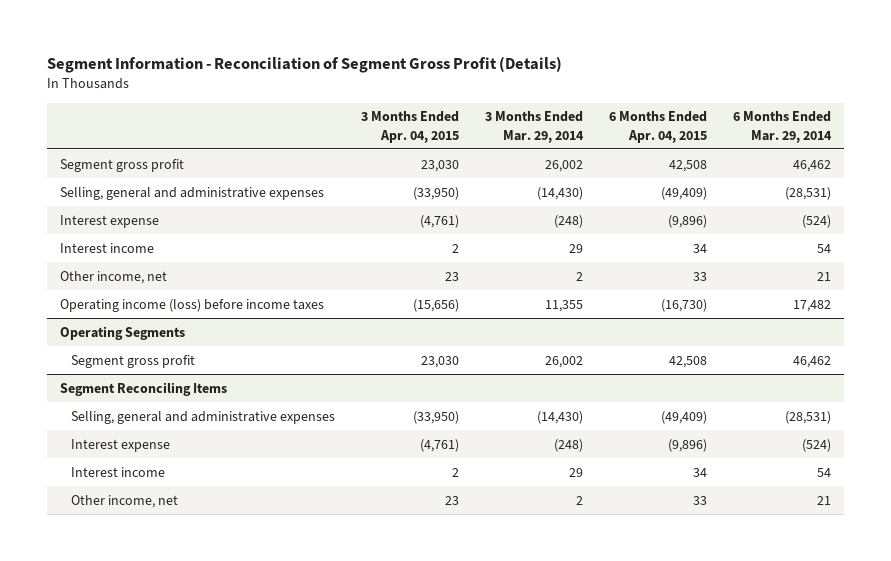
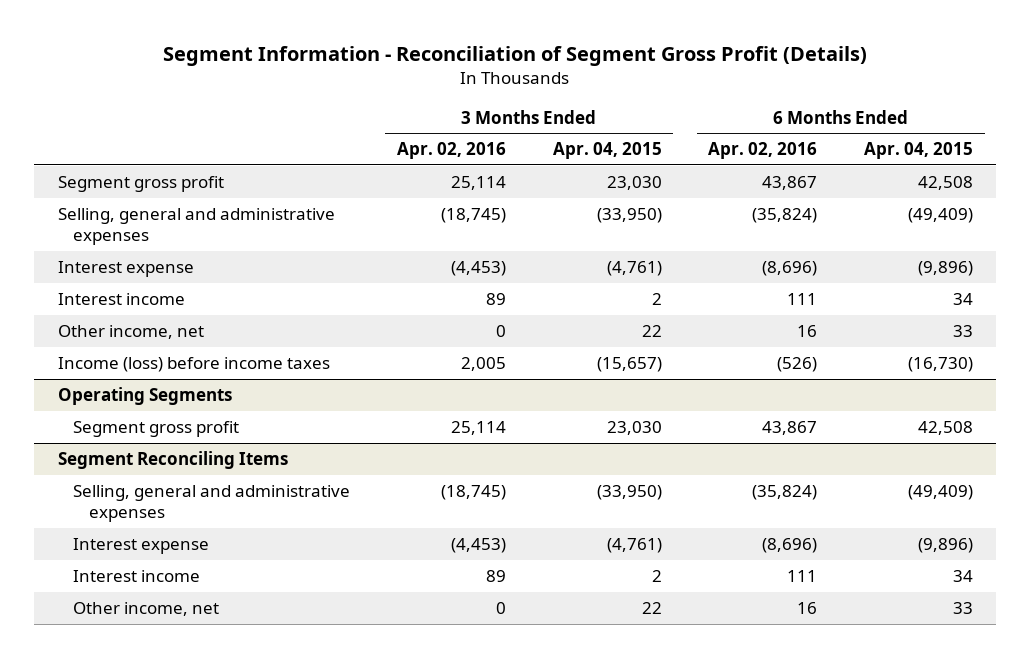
[484,111,584,143] 3 Months Ended Mar. 29, 2014 -> none
[732,111,832,143] 6 Months Ended Mar. 29, 2014 -> none
none -> [397,142,507,160] Apr. 02, 2016
none -> [708,142,818,160] Apr. 02, 2016
[444,271,459,281] 23 -> [641,324,662,337] 22
[60,298,325,312] Operating income (loss) before income taxes -> [57,356,330,372] Income (loss) before income taxes
[412,298,459,312] (15,656) -> [596,356,662,372] (15,657)
[444,495,459,505] 23 -> [641,601,662,614] 22

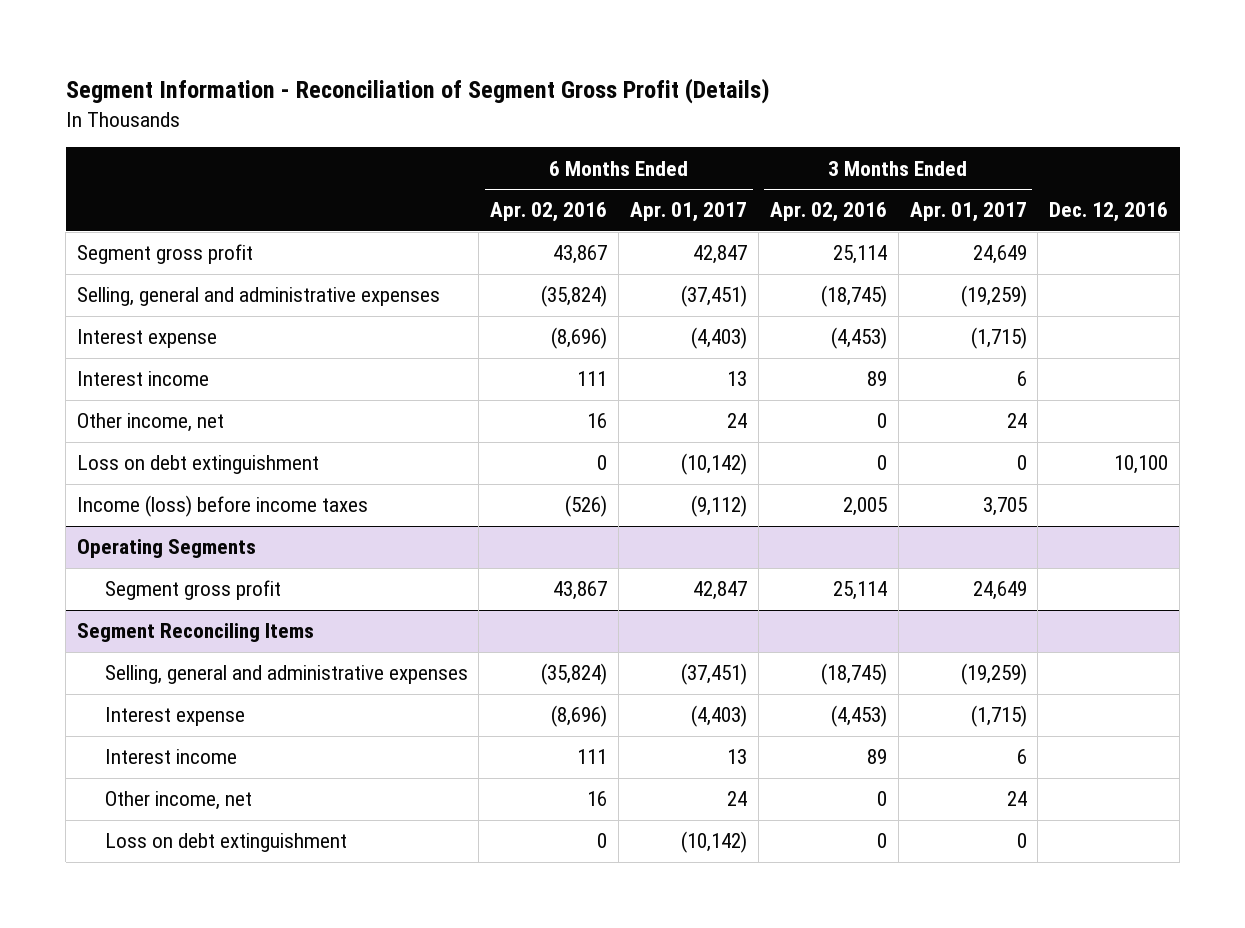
[552,142,662,160] Apr. 04, 2015 -> none
[864,142,974,160] Apr. 04, 2015 -> none
none -> [630,202,748,223] Apr. 01, 2017
none -> [909,202,1027,223] Apr. 01, 2017
none -> [1049,202,1169,223] Dec. 12, 2016
none -> [77,455,320,475] Loss on debt extinguishment
none -> [104,833,347,853] Loss on debt extinguishment

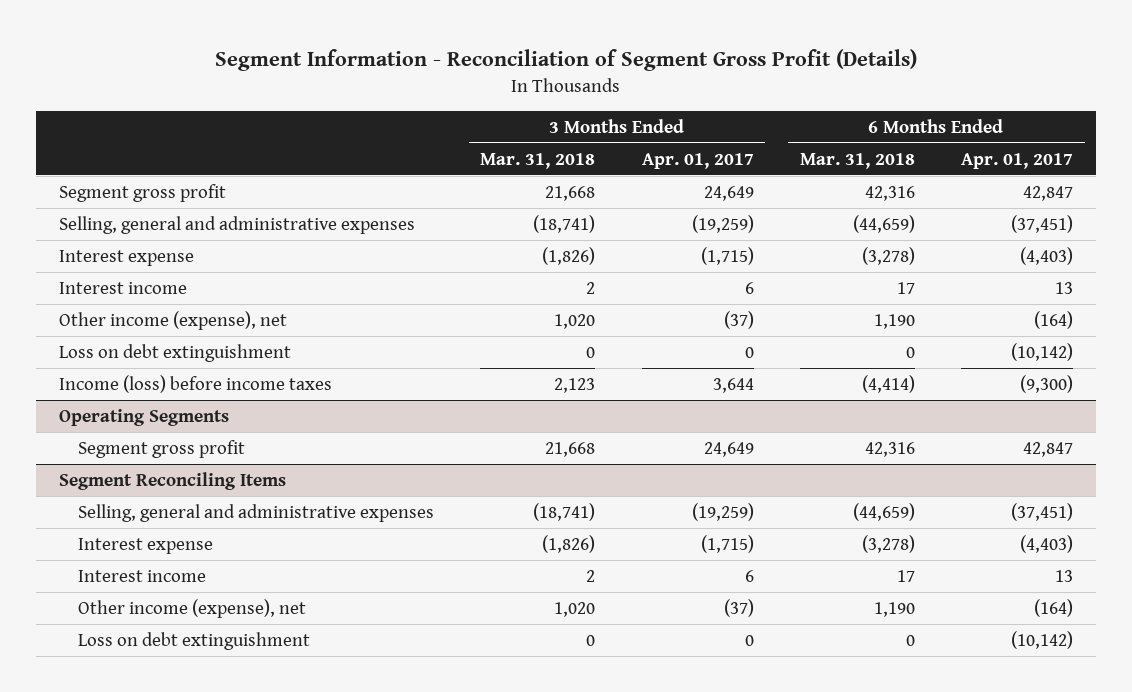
[490,202,608,223] Apr. 02, 2016 -> none
[769,202,887,223] Apr. 02, 2016 -> none
[1049,202,1169,223] Dec. 12, 2016 -> none
none -> [480,152,596,169] Mar. 31, 2018
none -> [799,152,915,169] Mar. 31, 2018
[77,413,225,433] Other income, net -> [59,310,288,330] Other income (expense), net
[727,413,748,429] 24 -> [1034,310,1074,329] (164)
[1006,413,1027,429] 24 -> [723,310,754,329] (37)
[691,495,748,518] (9,112) -> [1020,374,1074,393] (9,300)
[982,497,1027,517] 3,705 -> [712,377,754,393] 3,644
[104,791,252,811] Other income, net -> [77,598,306,618] Other income (expense), net
[727,791,748,807] 24 -> [1034,598,1074,617] (164)
[1006,791,1027,807] 24 -> [723,598,754,617] (37)

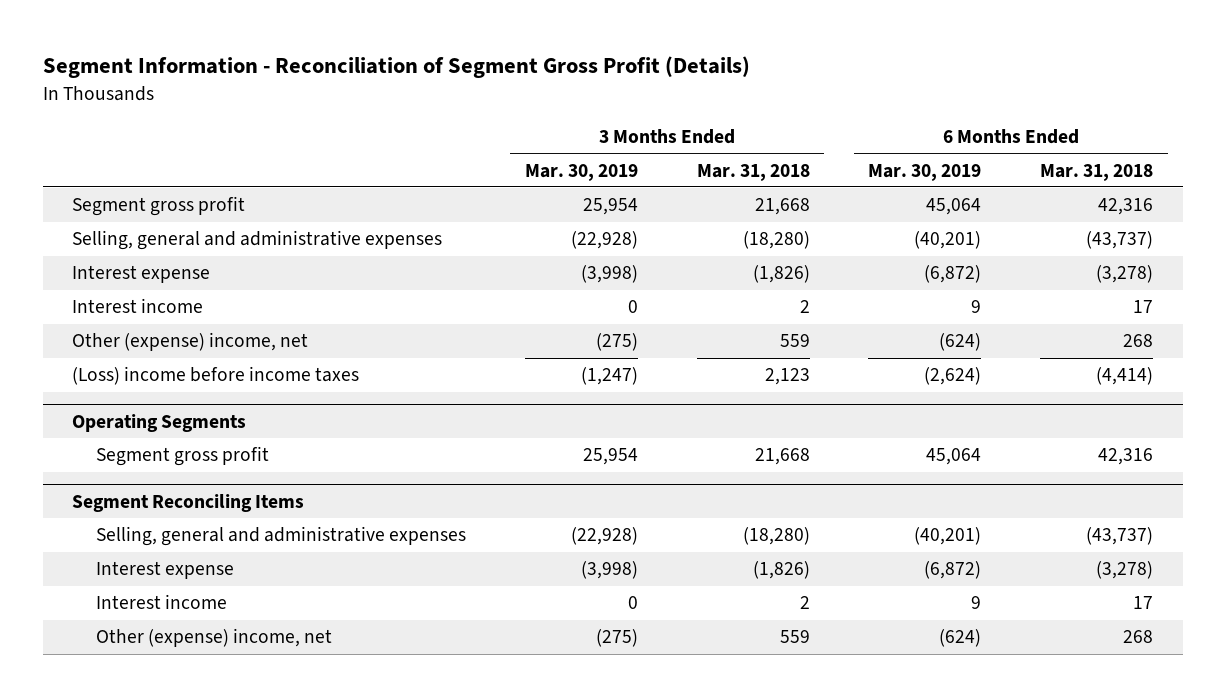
[641,152,754,169] Apr. 01, 2017 -> none
[961,152,1074,169] Apr. 01, 2017 -> none
none -> [524,163,638,181] Mar. 30, 2019
none -> [868,163,982,181] Mar. 30, 2019
[533,214,596,233] (18,741) -> [742,231,810,250] (18,280)
[852,214,915,233] (44,659) -> [1086,231,1154,250] (43,737)
[59,343,292,362] Loss on debt extinguishment -> none
[59,310,288,330] Other income (expense), net -> [72,332,309,352] Other (expense) income, net
[554,313,596,329] 1,020 -> [779,334,810,348] 559
[873,313,915,329] 1,190 -> [1123,334,1154,348] 268
[59,374,333,393] Income (loss) before income taxes -> [72,366,360,386] (Loss) income before income taxes
[533,502,596,521] (18,741) -> [742,527,810,546] (18,280)
[852,502,915,521] (44,659) -> [1086,527,1154,546] (43,737)
[77,631,310,650] Loss on debt extinguishment -> none
[77,598,306,618] Other income (expense), net -> [95,628,332,648] Other (expense) income, net
[554,601,596,617] 1,020 -> [779,630,810,644] 559
[873,601,915,617] 1,190 -> [1123,630,1154,644] 268

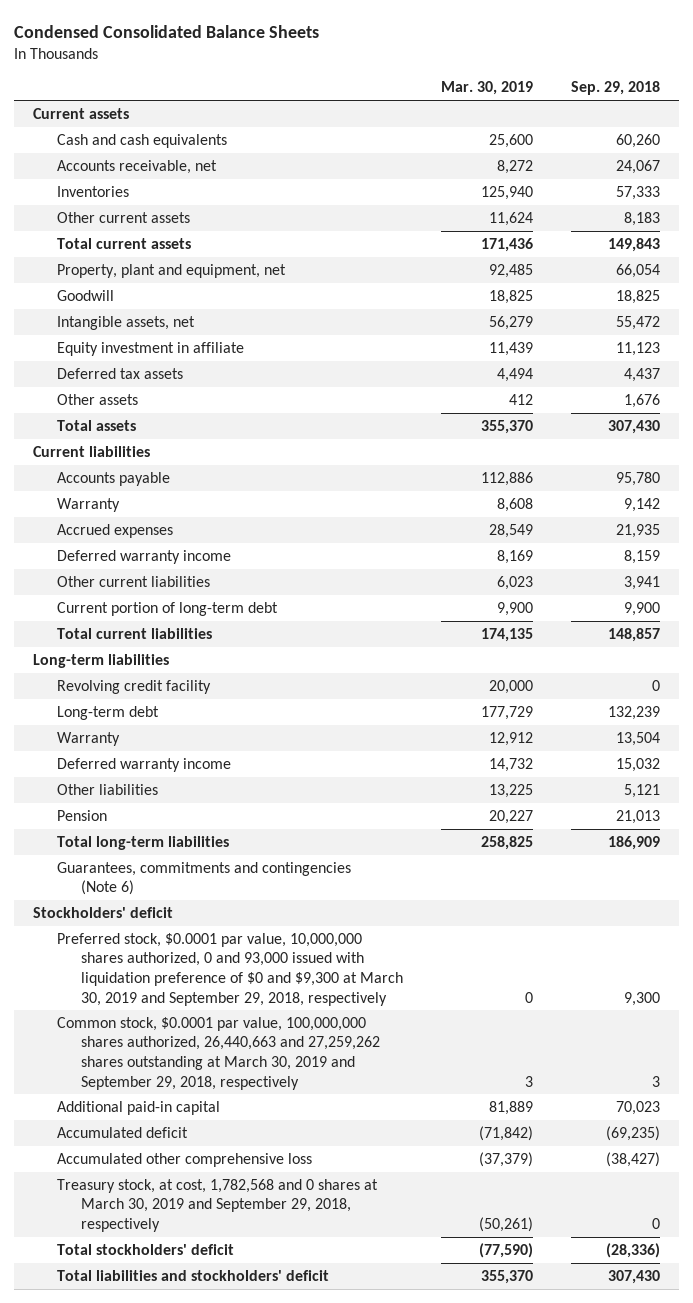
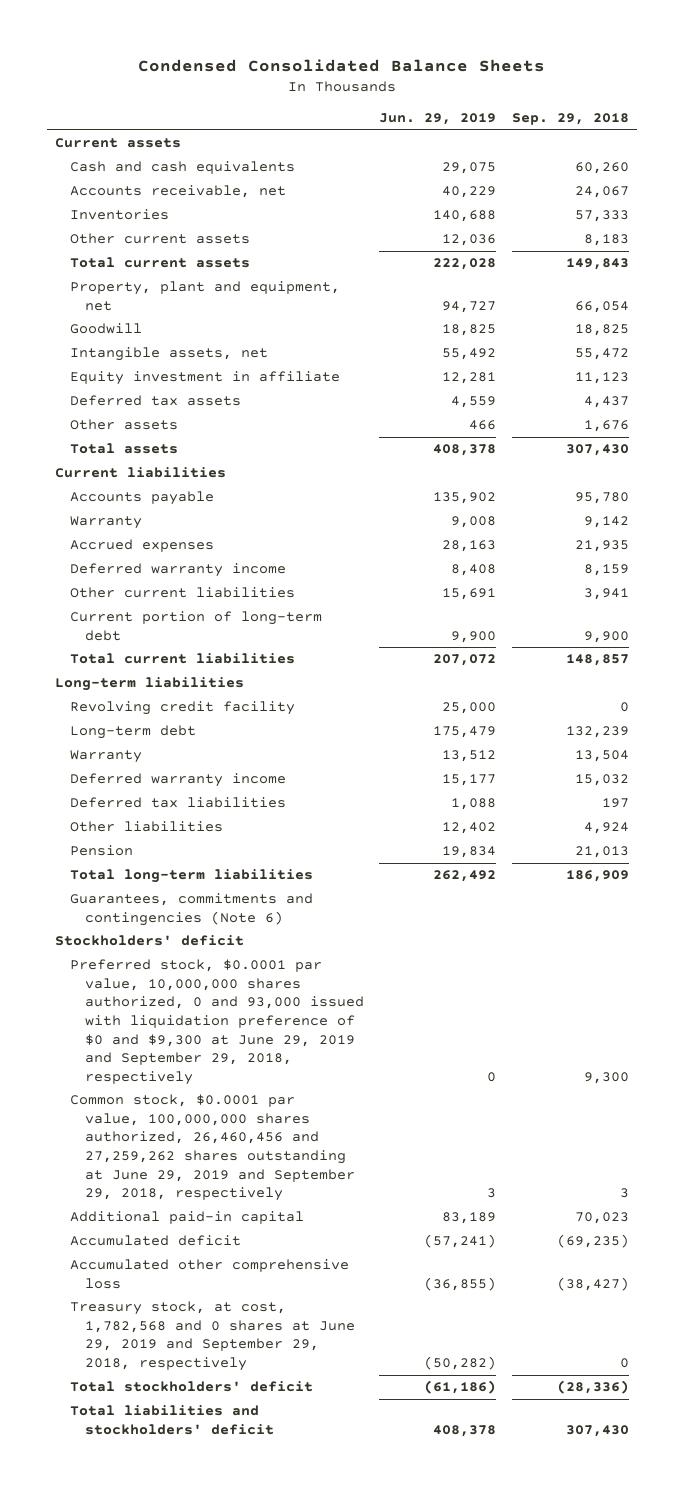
[440,81,533,96] Mar. 30, 2019 -> none
none -> [379,113,497,126] Jun. 29, 2019
none -> [69,797,286,809] Deferred tax liabilities
[623,783,660,798] 5,121 -> [584,822,630,835] 4,924
[57,932,403,1006] Preferred stock, $0.0001 par value, 10,000,000 shares authorized, 0 and 93,000 issued with liquidation preference of $0 and $9,300 at March 30, 2019 and September 29, 2018, respectively -> [69,959,364,1085] Preferred stock, $0.0001 par value, 10,000,000 shares authorized, 0 and 93,000 issued with liquidation preference of $0 and $9,300 at June 29, 2019 and September 29, 2018, respectively
[57,1016,380,1090] Common stock, $0.0001 par value, 100,000,000 shares authorized, 26,440,663 and 27,259,262 shares outstanding at March 30, 2019 and September 29, 2018, respectively -> [69,1094,355,1202] Common stock, $0.0001 par value, 100,000,000 shares authorized, 26,460,456 and 27,259,262 shares outstanding at June 29, 2019 and September 29, 2018, respectively
[57,1178,379,1232] Treasury stock, at cost, 1,782,568 and 0 shares at March 30, 2019 and September 29, 2018, respectively -> [69,1301,355,1372] Treasury stock, at cost, 1,782,568 and 0 shares at June 29, 2019 and September 29, 2018, respectively

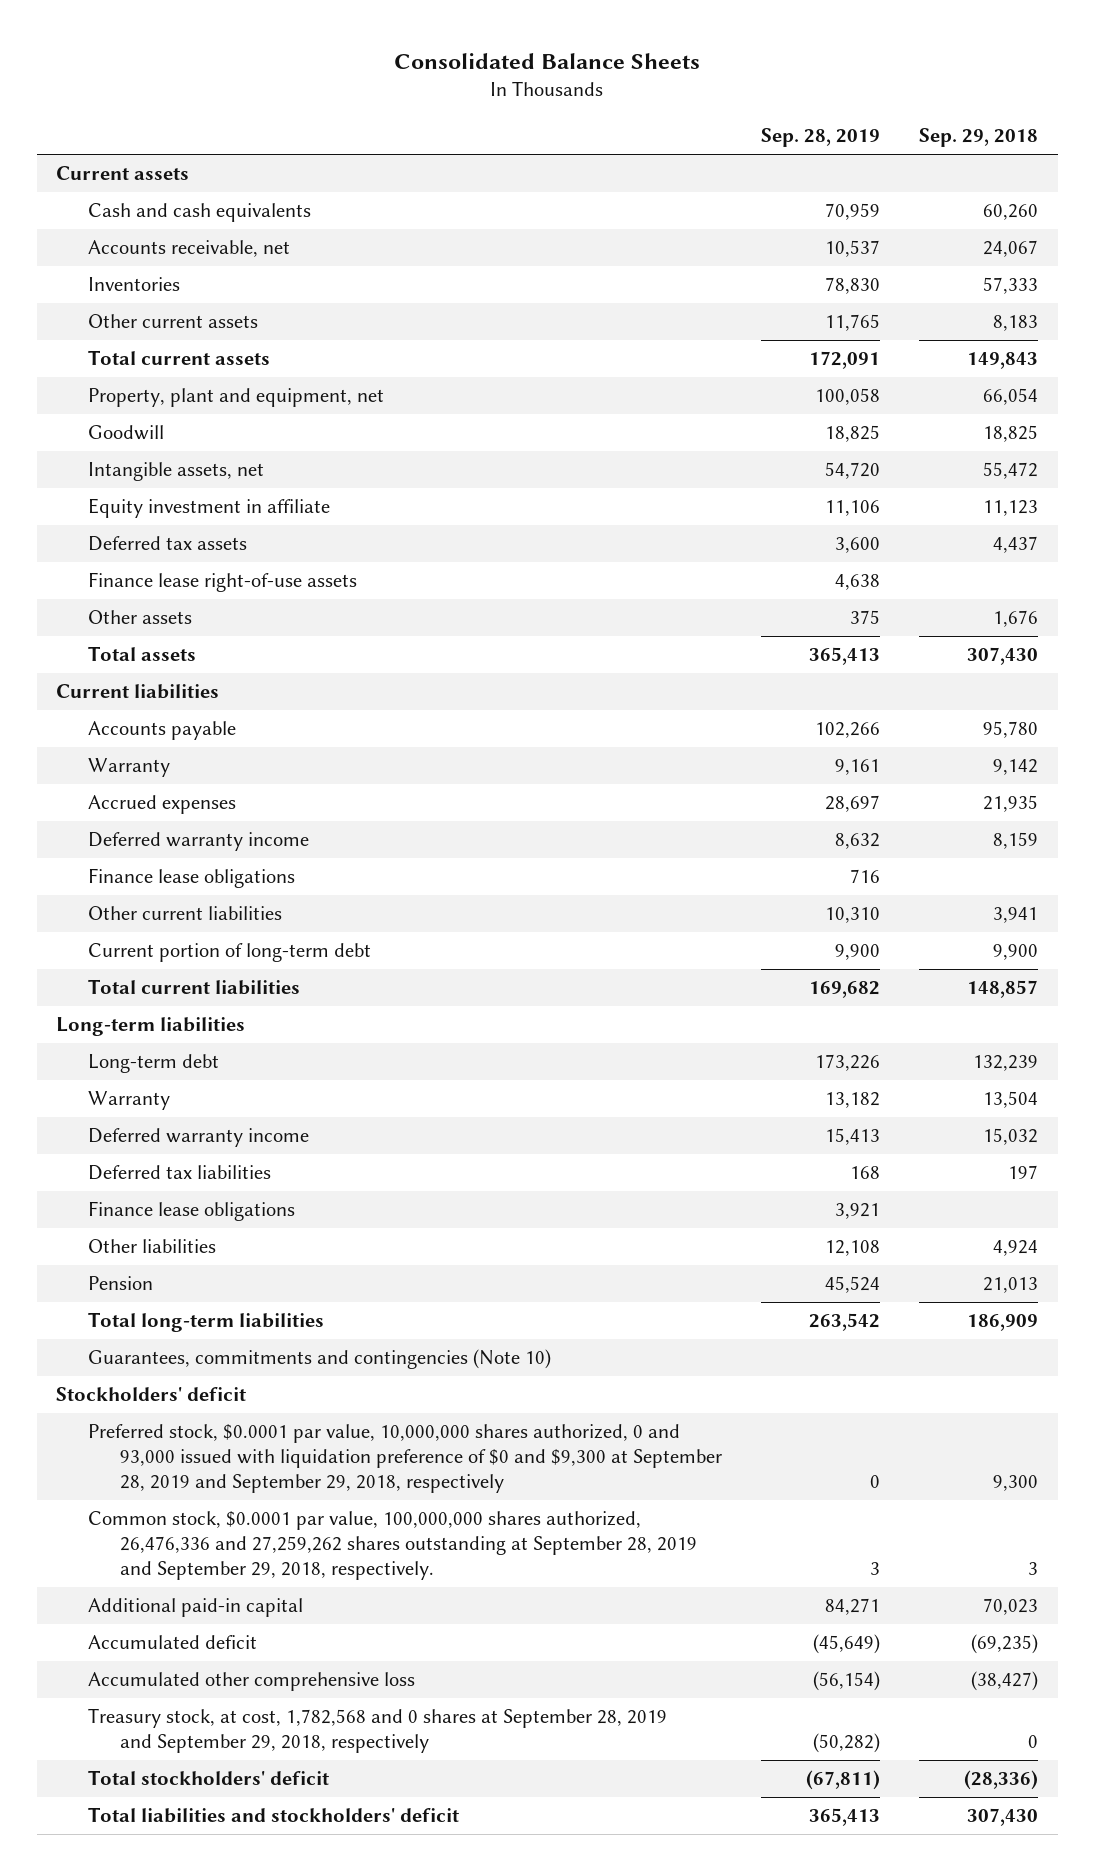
[138,58,546,72] Condensed Consolidated Balance Sheets -> [394,52,701,69] Consolidated Balance Sheets
[379,113,497,126] Jun. 29, 2019 -> none
none -> [761,128,881,148] Sep. 28, 2019
none -> [88,572,358,593] Finance lease right-of-use assets
none -> [88,868,296,889] Finance lease obligations
[69,701,295,716] Revolving credit facility -> none
none -> [88,1201,296,1222] Finance lease obligations
[69,893,313,926] Guarantees, commitments and contingencies (Note 6) -> [88,1349,552,1370] Guarantees, commitments and contingencies (Note 10)
[69,959,364,1085] Preferred stock, $0.0001 par value, 10,000,000 shares authorized, 0 and 93,000 issued with liquidation preference of $0 and $9,300 at June 29, 2019 and September 29, 2018, respectively -> [88,1424,723,1494] Preferred stock, $0.0001 par value, 10,000,000 shares authorized, 0 and 93,000 issued with liquidation preference of $0 and $9,300 at September 28, 2019 and September 29, 2018, respectively
[69,1094,355,1202] Common stock, $0.0001 par value, 100,000,000 shares authorized, 26,460,456 and 27,259,262 shares outstanding at June 29, 2019 and September 29, 2018, respectively -> [88,1511,698,1581] Common stock, $0.0001 par value, 100,000,000 shares authorized, 26,476,336 and 27,259,262 shares outstanding at September 28, 2019 and September 29, 2018, respectively.
[69,1301,355,1372] Treasury stock, at cost, 1,782,568 and 0 shares at June 29, 2019 and September 29, 2018, respectively -> [88,1708,668,1754] Treasury stock, at cost, 1,782,568 and 0 shares at September 28, 2019 and September 29, 2018, respectively

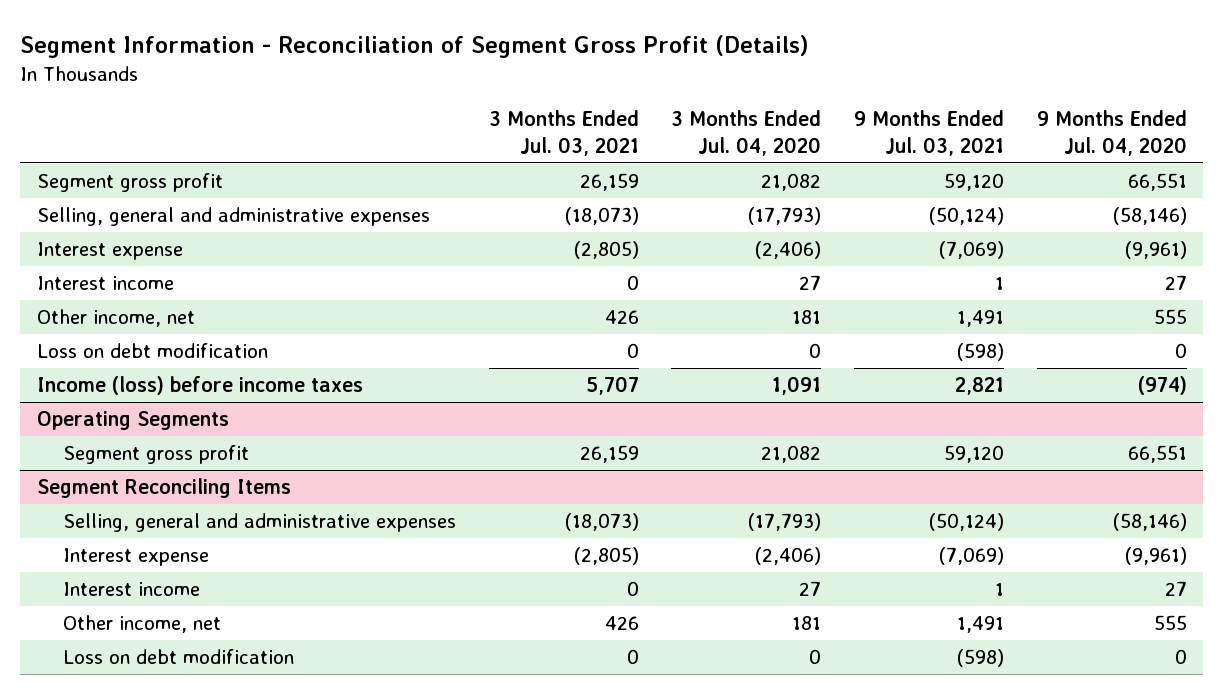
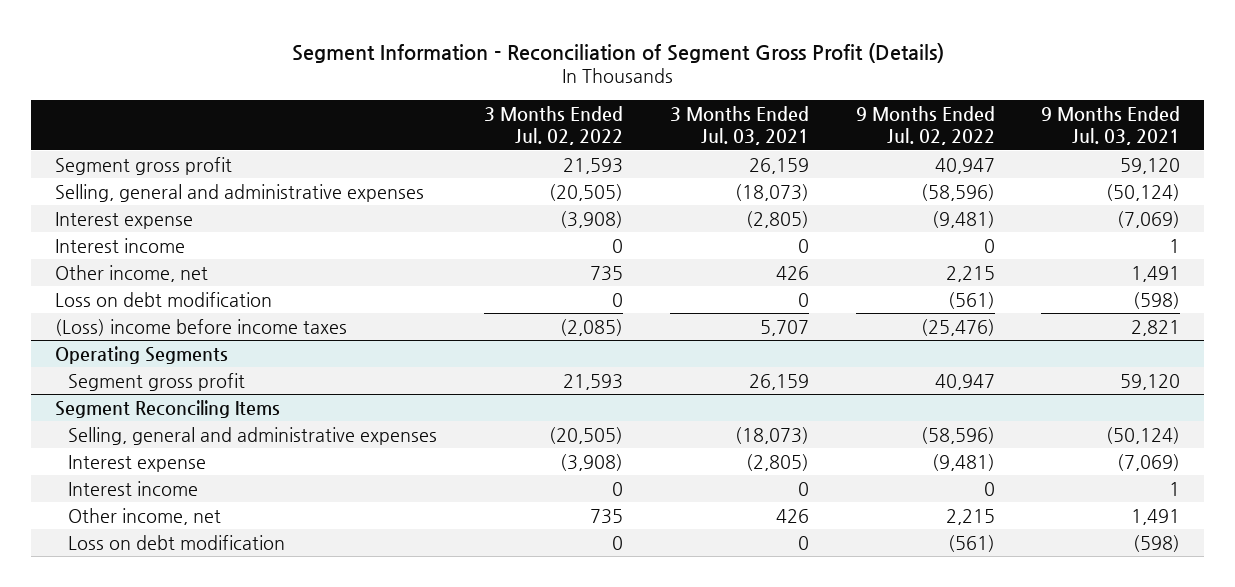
[671,109,822,156] 3 Months Ended Jul. 04, 2020 -> none
[1036,109,1187,156] 9 Months Ended Jul. 04, 2020 -> none
none -> [483,105,623,146] 3 Months Ended Jul. 02, 2022
none -> [855,105,995,146] 9 Months Ended Jul. 02, 2022
[36,375,363,395] Income (loss) before income taxes -> [54,318,347,336] (Loss) income before income taxes

